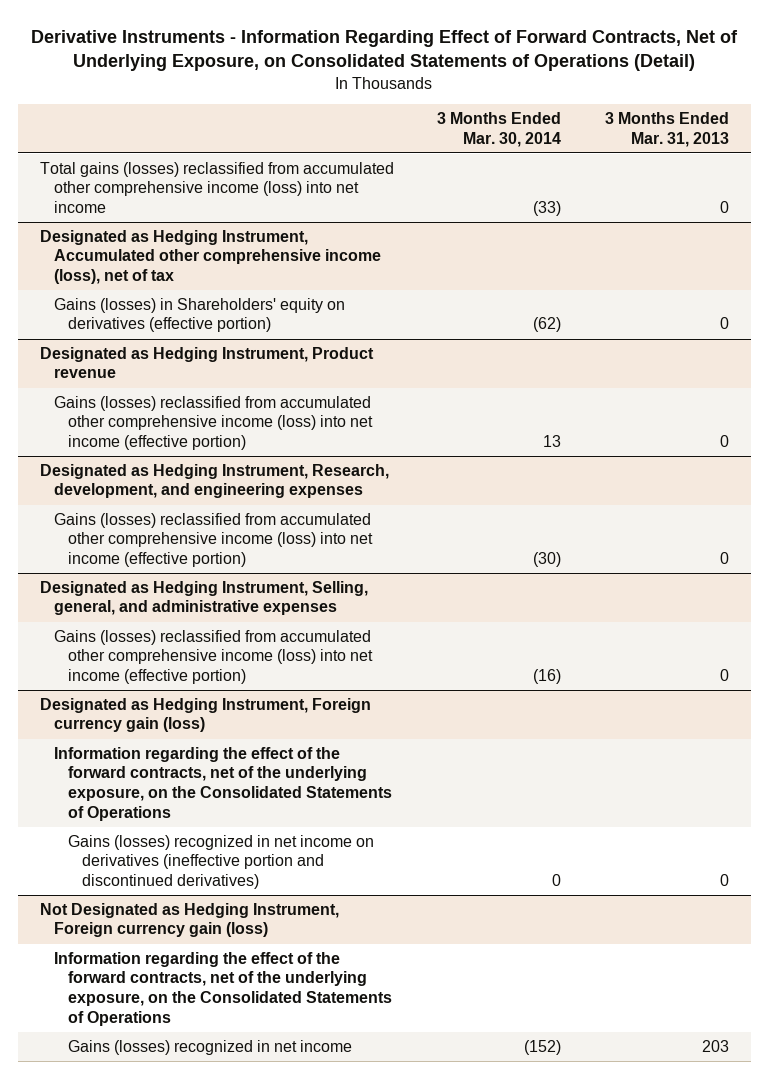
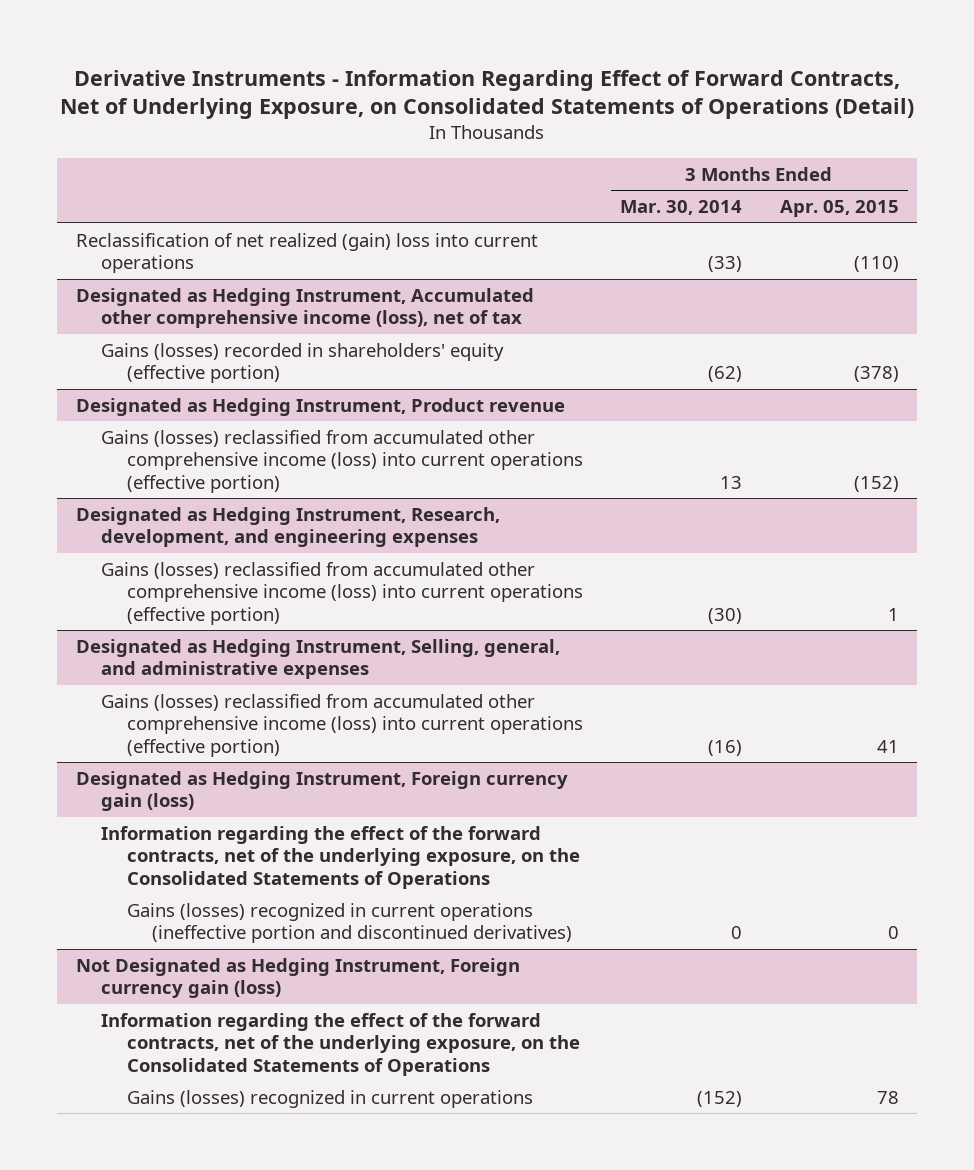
[604,112,729,147] 3 Months Ended Mar. 31, 2013 -> none
none -> [779,200,899,218] Apr. 05, 2015
[39,161,394,214] Total gains (losses) reclassified from accumulated other comprehensive income (loss) into net income -> [75,232,538,274] Reclassification of net realized (gain) loss into current operations
[54,297,346,333] Gains (losses) in Shareholders' equity on derivatives (effective portion) -> [101,342,505,384] Gains (losses) recorded in shareholders' equity (effective portion)
[54,395,374,451] Gains (losses) reclassified from accumulated other comprehensive income (loss) into net income (effective portion) -> [101,429,583,493] Gains (losses) reclassified from accumulated other comprehensive income (loss) into current operations (effective portion)
[54,512,374,568] Gains (losses) reclassified from accumulated other comprehensive income (loss) into net income (effective portion) -> [101,561,583,625] Gains (losses) reclassified from accumulated other comprehensive income (loss) into current operations (effective portion)
[54,629,374,685] Gains (losses) reclassified from accumulated other comprehensive income (loss) into net income (effective portion) -> [101,693,583,757] Gains (losses) reclassified from accumulated other comprehensive income (loss) into current operations (effective portion)
[68,834,375,890] Gains (losses) recognized in net income on derivatives (ineffective portion and discontinued derivatives) -> [126,902,573,944] Gains (losses) recognized in current operations (ineffective portion and discontinued derivatives)
[68,1039,353,1055] Gains (losses) recognized in net income -> [126,1089,533,1108] Gains (losses) recognized in current operations

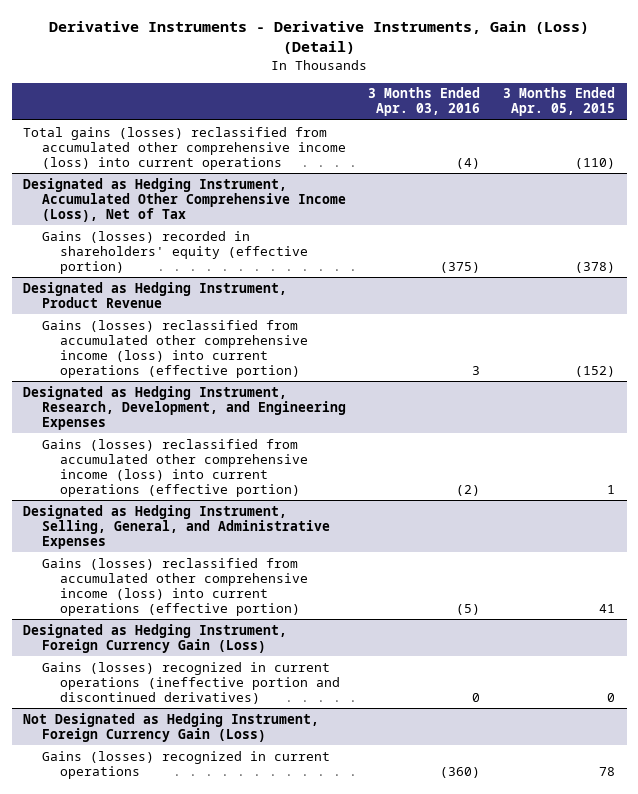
[60,69,915,120] Derivative Instruments - Information Regarding Effect of Forward Contracts, Net of Underlying Exposure, on Consolidated Statements of Operations (Detail) -> [49,20,590,55] Derivative Instruments - Derivative Instruments, Gain (Loss) (Detail)
[620,200,743,216] Mar. 30, 2014 -> none
none -> [368,87,481,117] 3 Months Ended Apr. 03, 2016
[75,232,538,274] Reclassification of net realized (gain) loss into current operations -> [23,126,346,170] Total gains (losses) reclassified from accumulated other comprehensive income (loss) into current operations
[75,287,534,329] Designated as Hedging Instrument, Accumulated other comprehensive income (loss), net of tax -> [23,177,346,222] Designated as Hedging Instrument, Accumulated Other Comprehensive Income (Loss), Net of Tax
[75,397,565,416] Designated as Hedging Instrument, Product revenue -> [23,281,288,308] Designated as Hedging Instrument, Product Revenue
[75,506,500,548] Designated as Hedging Instrument, Research, development, and engineering expenses -> [23,385,346,430] Designated as Hedging Instrument, Research, Development, and Engineering Expenses
[75,638,560,680] Designated as Hedging Instrument, Selling, general, and administrative expenses -> [23,504,330,549] Designated as Hedging Instrument, Selling, General, and Administrative Expenses
[101,825,580,889] Information regarding the effect of the forward contracts, net of the underlying exposure, on the Consolidated Statements of Operations -> none
[75,770,568,812] Designated as Hedging Instrument, Foreign currency gain (loss) -> [23,623,288,653] Designated as Hedging Instrument, Foreign Currency Gain (Loss)
[101,1012,580,1076] Information regarding the effect of the forward contracts, net of the underlying exposure, on the Consolidated Statements of Operations -> none
[75,957,520,999] Not Designated as Hedging Instrument, Foreign currency gain (loss) -> [23,712,320,742] Not Designated as Hedging Instrument, Foreign Currency Gain (Loss)

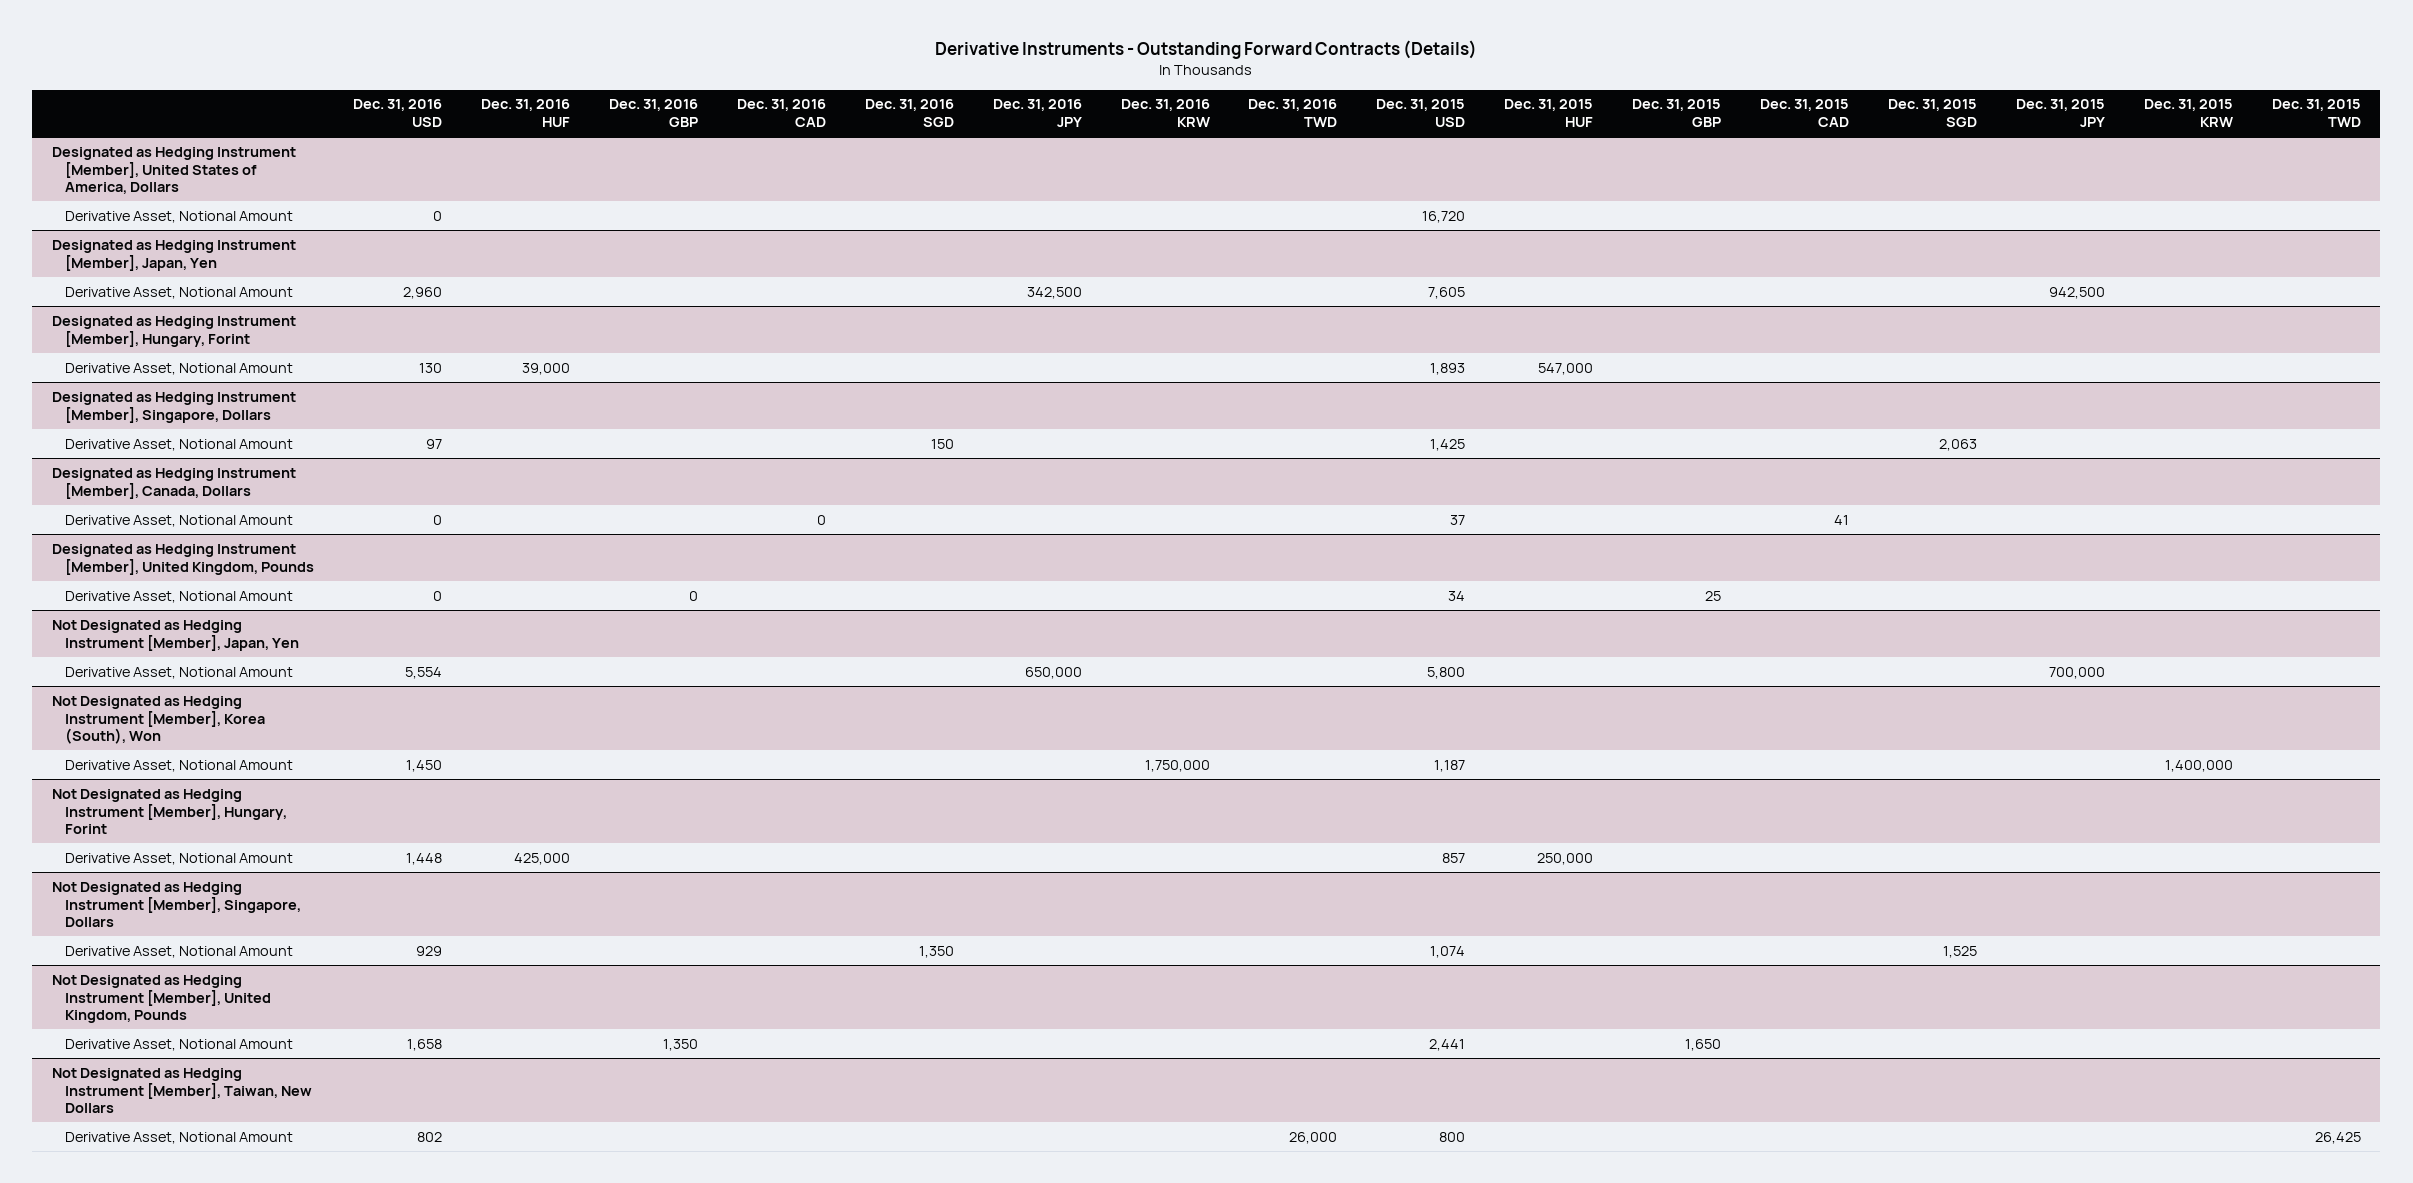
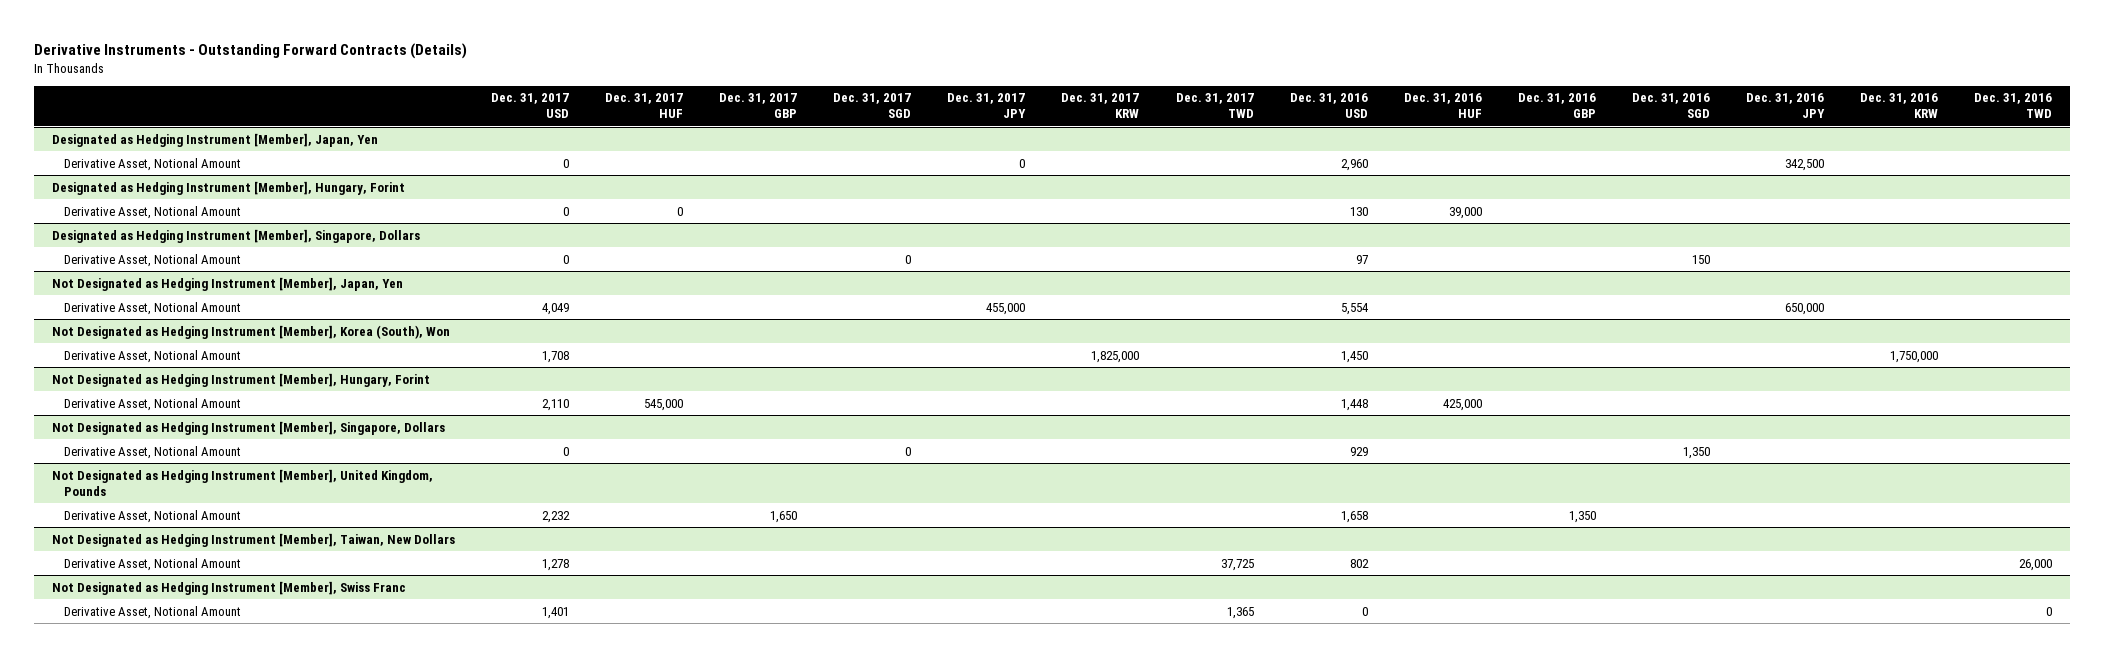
[736,99,826,128] Dec. 31, 2016 CAD -> none
[1376,99,1466,128] Dec. 31, 2015 USD -> none
[1504,99,1594,128] Dec. 31, 2015 HUF -> none
[1632,99,1722,128] Dec. 31, 2015 GBP -> none
[1760,99,1850,128] Dec. 31, 2015 CAD -> none
[1888,99,1978,128] Dec. 31, 2015 SGD -> none
[2016,99,2106,128] Dec. 31, 2015 JPY -> none
[2144,99,2234,128] Dec. 31, 2015 KRW -> none
[2272,99,2362,128] Dec. 31, 2015 TWD -> none
none -> [491,93,570,119] Dec. 31, 2017 USD
none -> [605,93,684,119] Dec. 31, 2017 HUF
none -> [719,93,798,119] Dec. 31, 2017 GBP
none -> [833,93,912,119] Dec. 31, 2017 SGD
none -> [947,93,1027,119] Dec. 31, 2017 JPY
none -> [1061,93,1140,119] Dec. 31, 2017 KRW
none -> [1175,93,1254,119] Dec. 31, 2017 TWD
[51,146,296,195] Designated as Hedging Instrument [Member], United States of America, Dollars -> none
[64,210,293,223] Derivative Asset, Notional Amount -> none
[51,467,296,499] Designated as Hedging Instrument [Member], Canada, Dollars -> none
[64,514,293,527] Derivative Asset, Notional Amount -> none
[51,543,314,575] Designated as Hedging Instrument [Member], United Kingdom, Pounds -> none
[64,590,293,603] Derivative Asset, Notional Amount -> none
none -> [52,580,407,595] Not Designated as Hedging Instrument [Member], Swiss Franc
none -> [63,605,241,619] Derivative Asset, Notional Amount

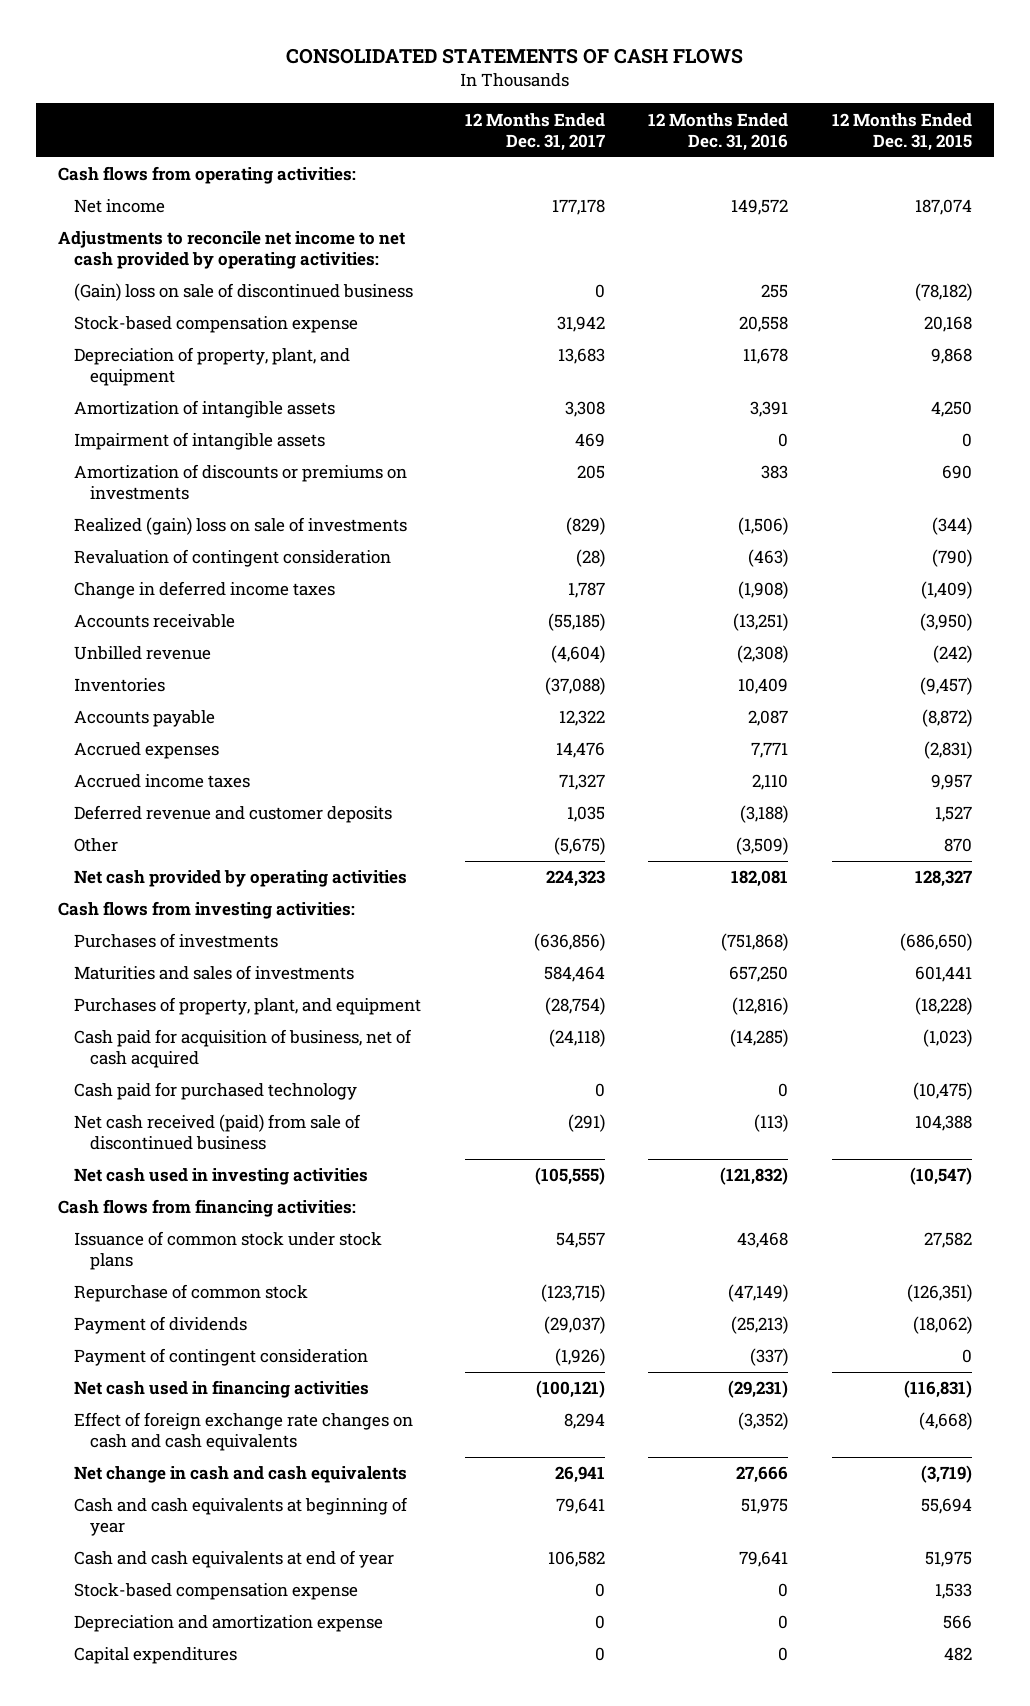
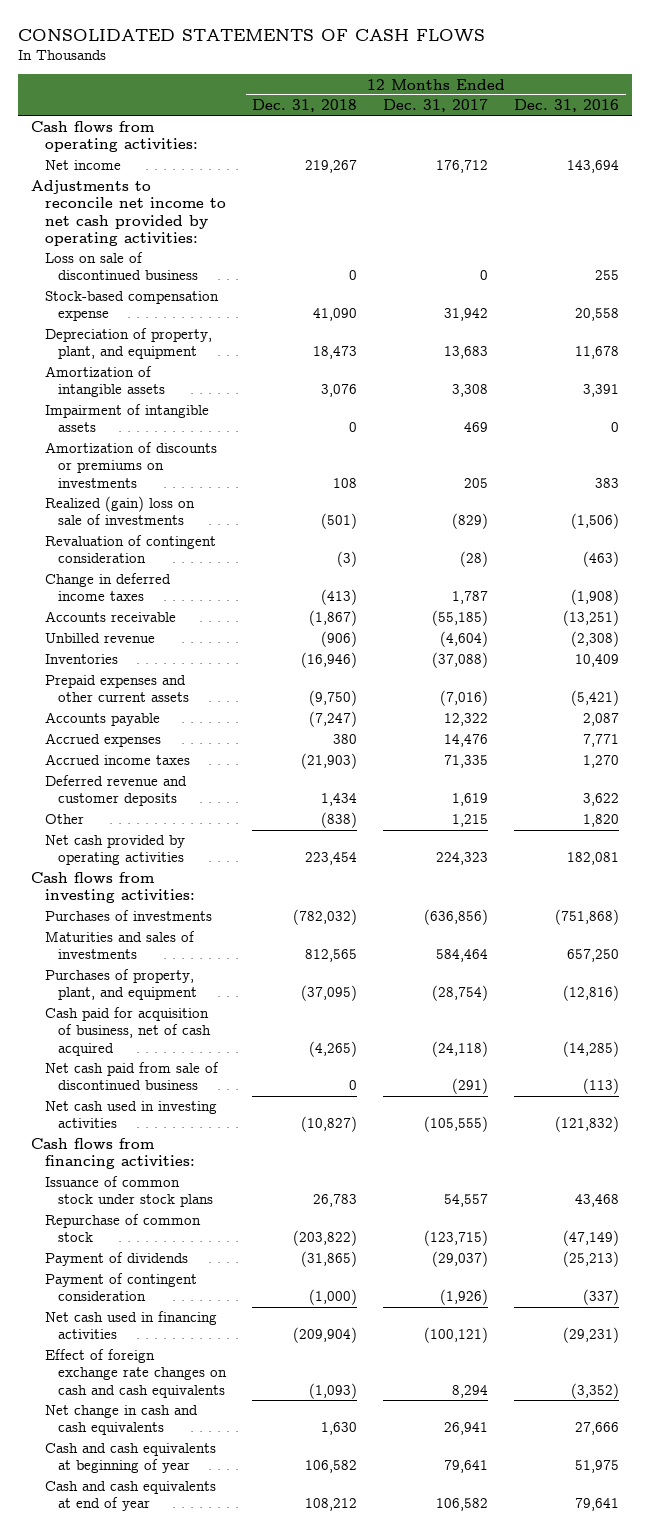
[831,112,972,151] 12 Months Ended Dec. 31, 2015 -> none
none -> [252,99,358,113] Dec. 31, 2018
[551,199,605,216] 177,178 -> [436,160,489,174] 176,712
[731,199,789,216] 149,572 -> [567,160,620,174] 143,694
[74,283,414,302] (Gain) loss on sale of discontinued business -> [44,252,199,281] Loss on sale of discontinued business
none -> [44,675,190,703] Prepaid expenses and other current assets
[558,774,605,791] 71,327 -> [444,755,489,769] 71,335
[752,774,789,791] 2,110 -> [583,755,620,769] 1,270
[566,806,605,823] 1,035 -> [452,793,489,807] 1,619
[740,805,789,824] (3,188) -> [583,793,620,807] 3,622
[553,837,605,856] (5,675) -> [452,814,489,828] 1,215
[736,837,789,856] (3,509) -> [583,814,620,828] 1,820
[74,1082,358,1101] Cash paid for purchased technology -> none
[74,1114,362,1151] Net cash received (paid) from sale of discontinued business -> [44,1062,219,1091] Net cash paid from sale of discontinued business
[74,1583,359,1601] Stock-based compensation expense -> none
[74,1615,384,1633] Depreciation and amortization expense -> none
[74,1647,238,1665] Capital expenditures -> none

